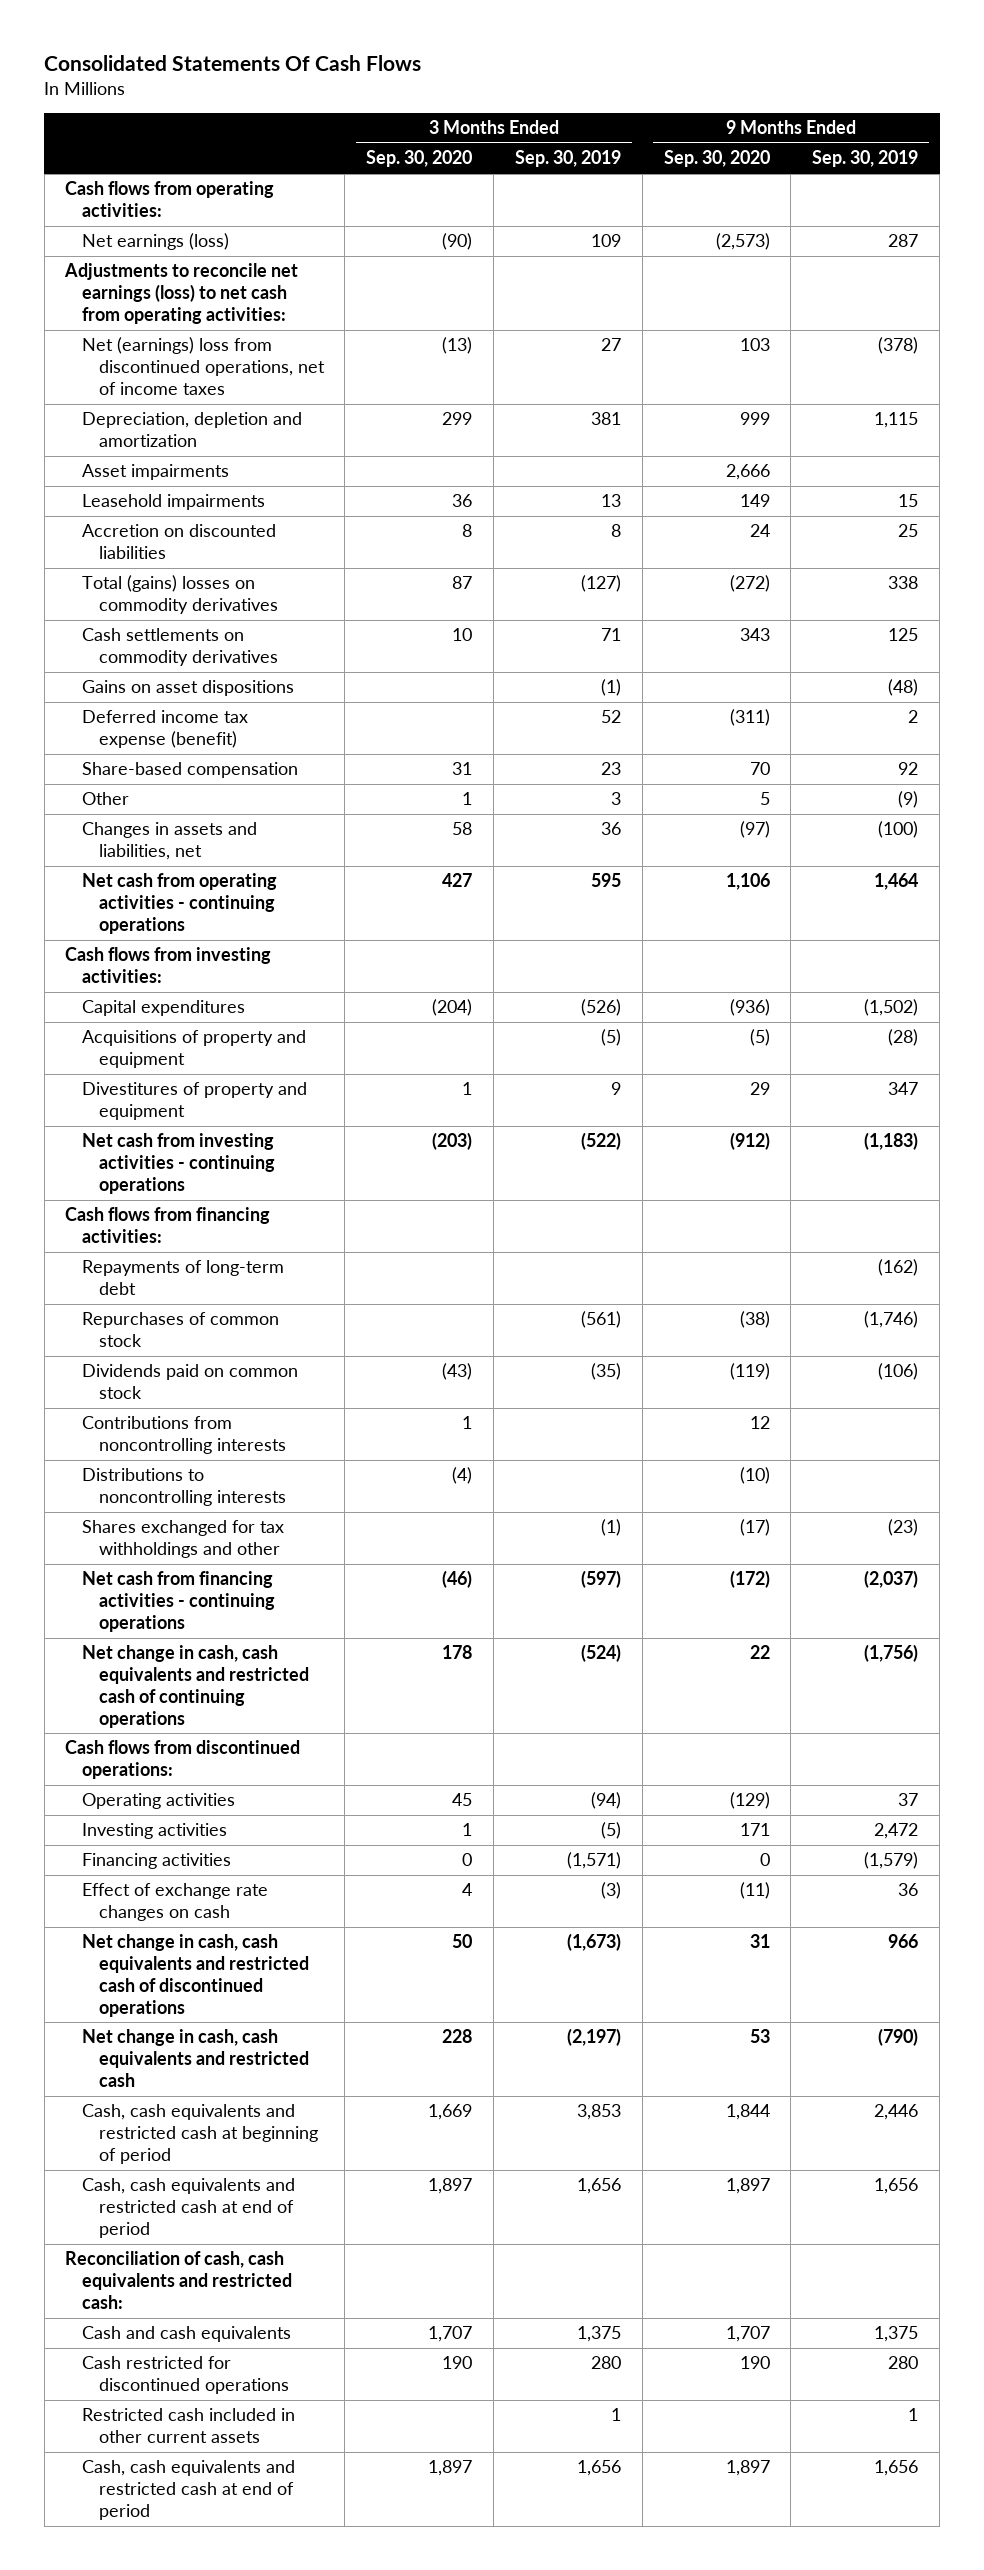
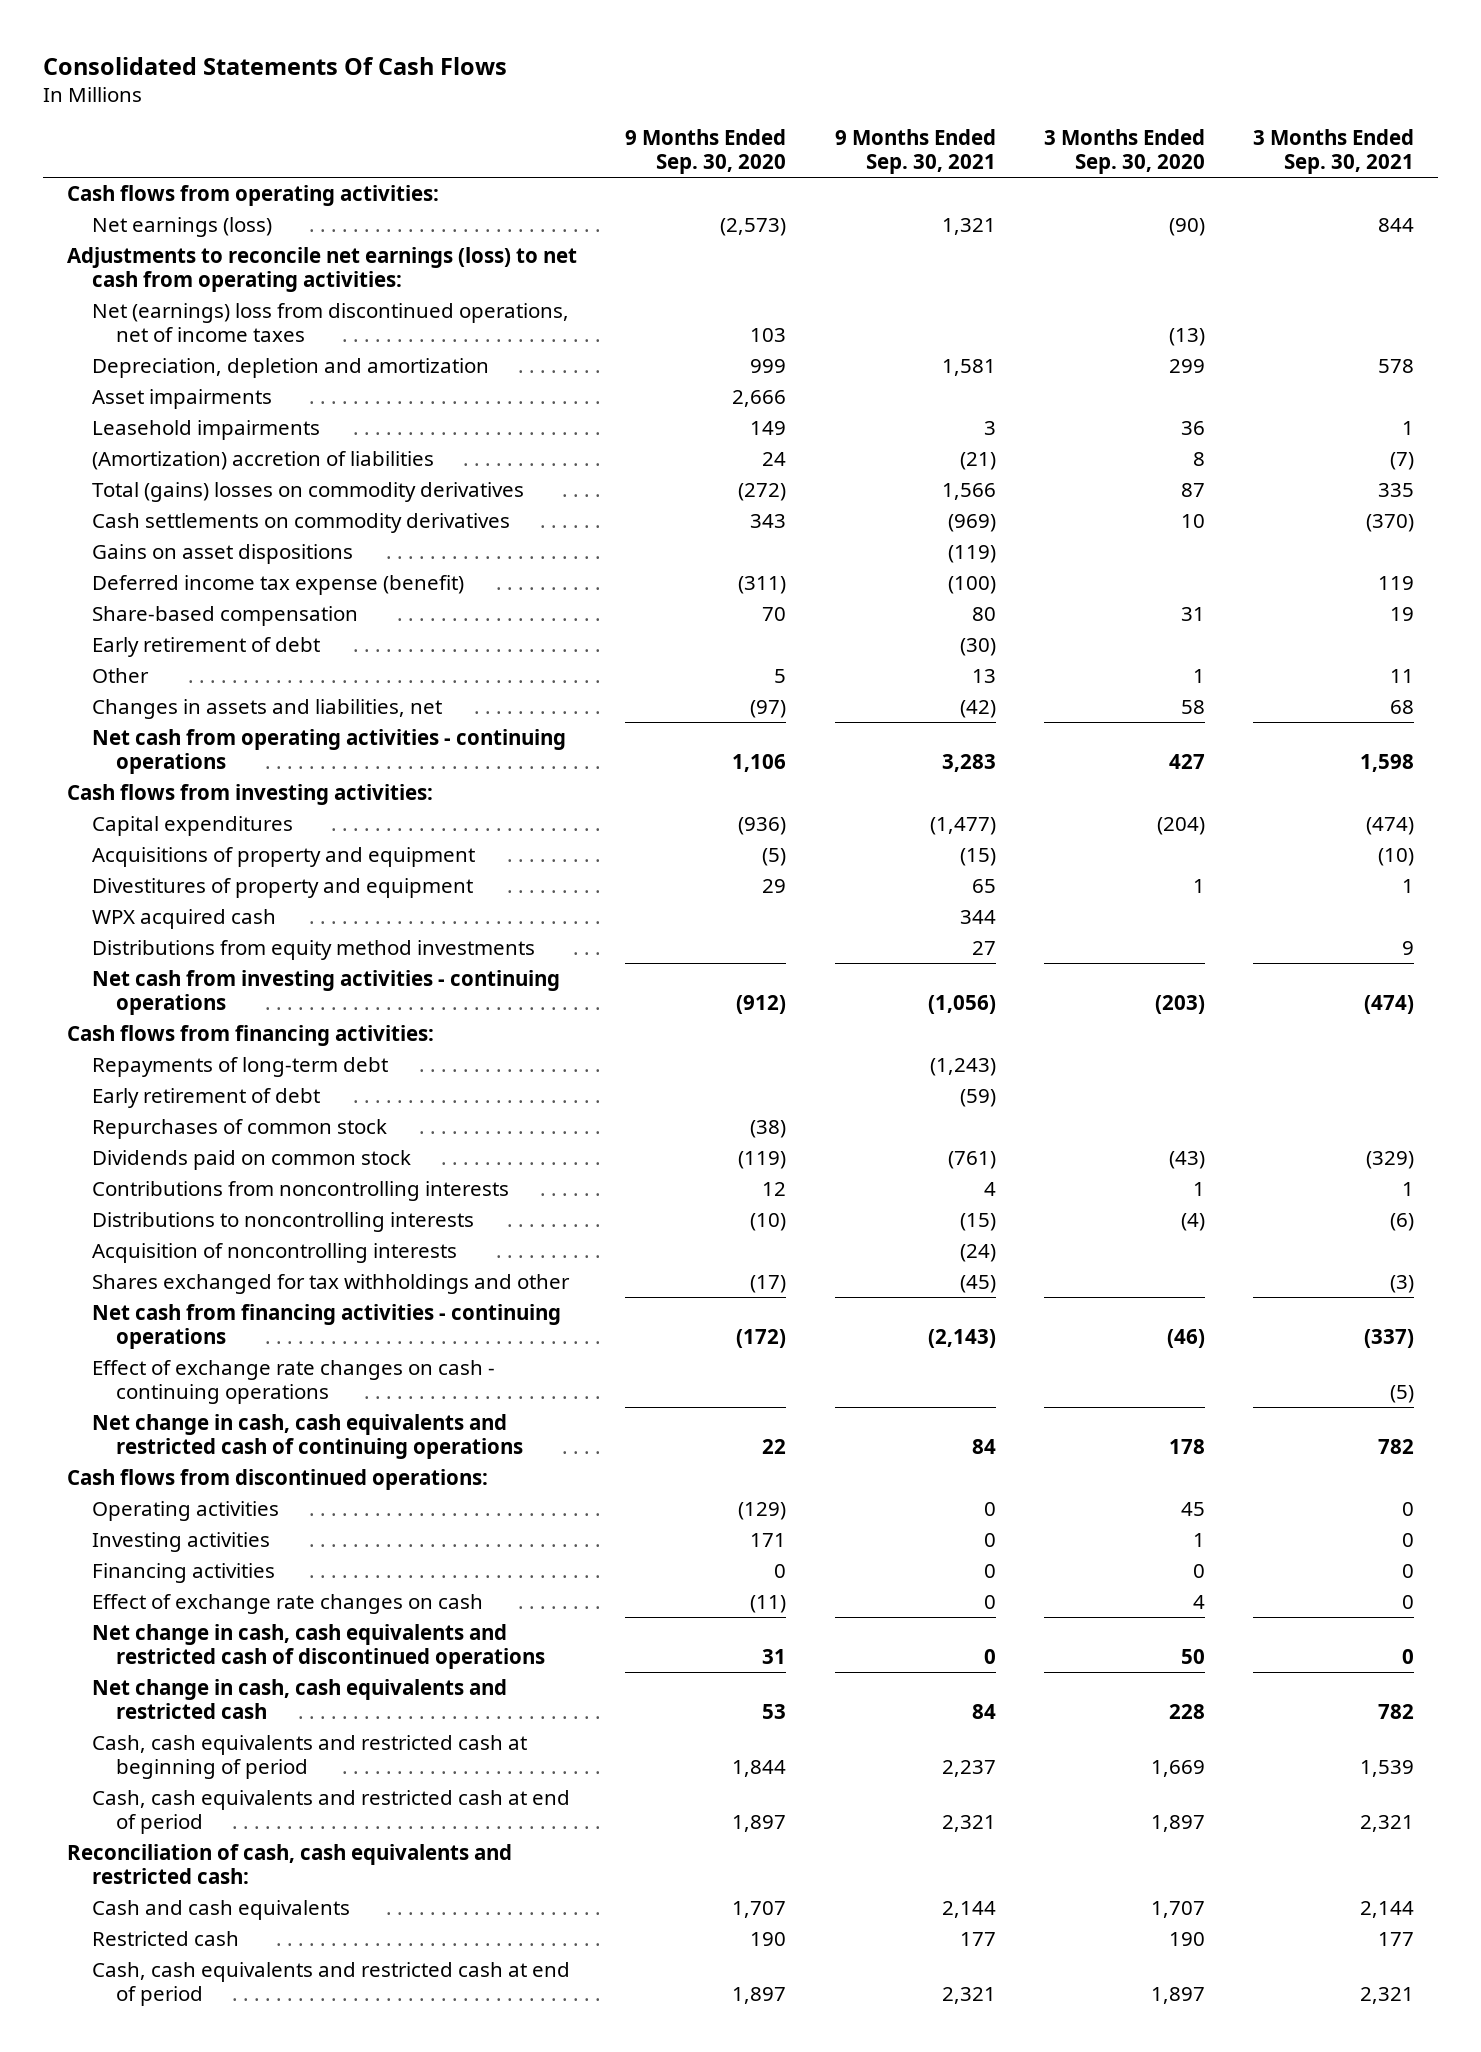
[514,150,621,168] Sep. 30, 2019 -> none
[812,150,919,168] Sep. 30, 2019 -> none
none -> [834,129,996,175] 9 Months Ended Sep. 30, 2021
none -> [1252,129,1414,175] 3 Months Ended Sep. 30, 2021
[81,524,276,560] Accretion on discounted liabilities -> [91,450,434,470] (Amortization) accretion of liabilities
none -> [91,636,320,657] Early retirement of debt
none -> [91,908,276,929] WPX acquired cash
none -> [91,939,535,960] Distributions from equity method investments
none -> [91,1087,320,1108] Early retirement of debt
none -> [91,1242,457,1263] Acquisition of noncontrolling interests
none -> [91,1359,495,1404] Effect of exchange rate changes on cash - continuing operations
[81,2408,295,2444] Restricted cash included in other current assets -> none
[81,2356,289,2395] Cash restricted for discontinued operations -> [91,1930,239,1946] Restricted cash

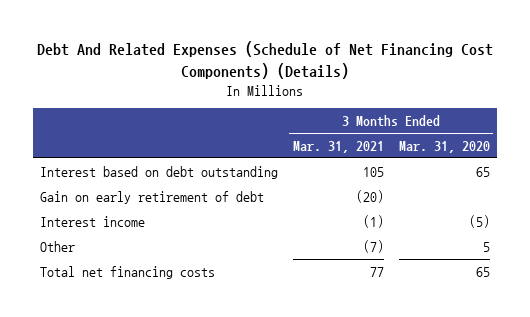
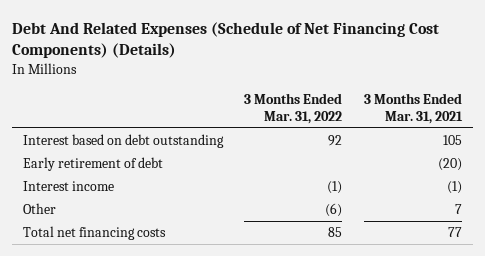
[398,141,490,154] Mar. 31, 2020 -> none
none -> [244,92,343,125] 3 Months Ended Mar. 31, 2022
[40,190,265,204] Gain on early retirement of debt -> [22,157,163,172] Early retirement of debt
[363,239,385,253] (7) -> [454,204,462,215] 7

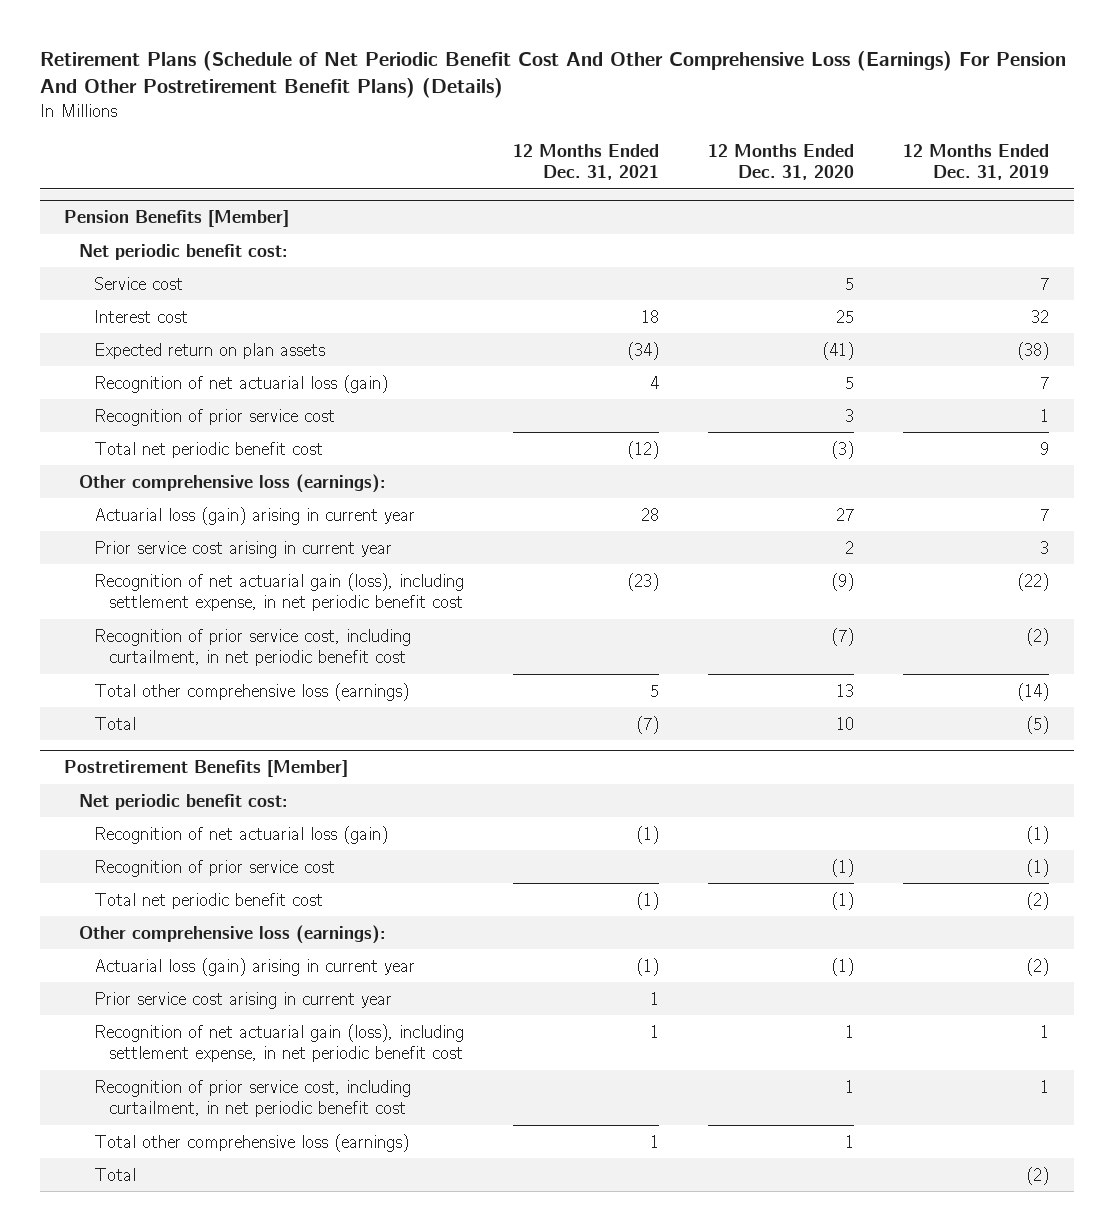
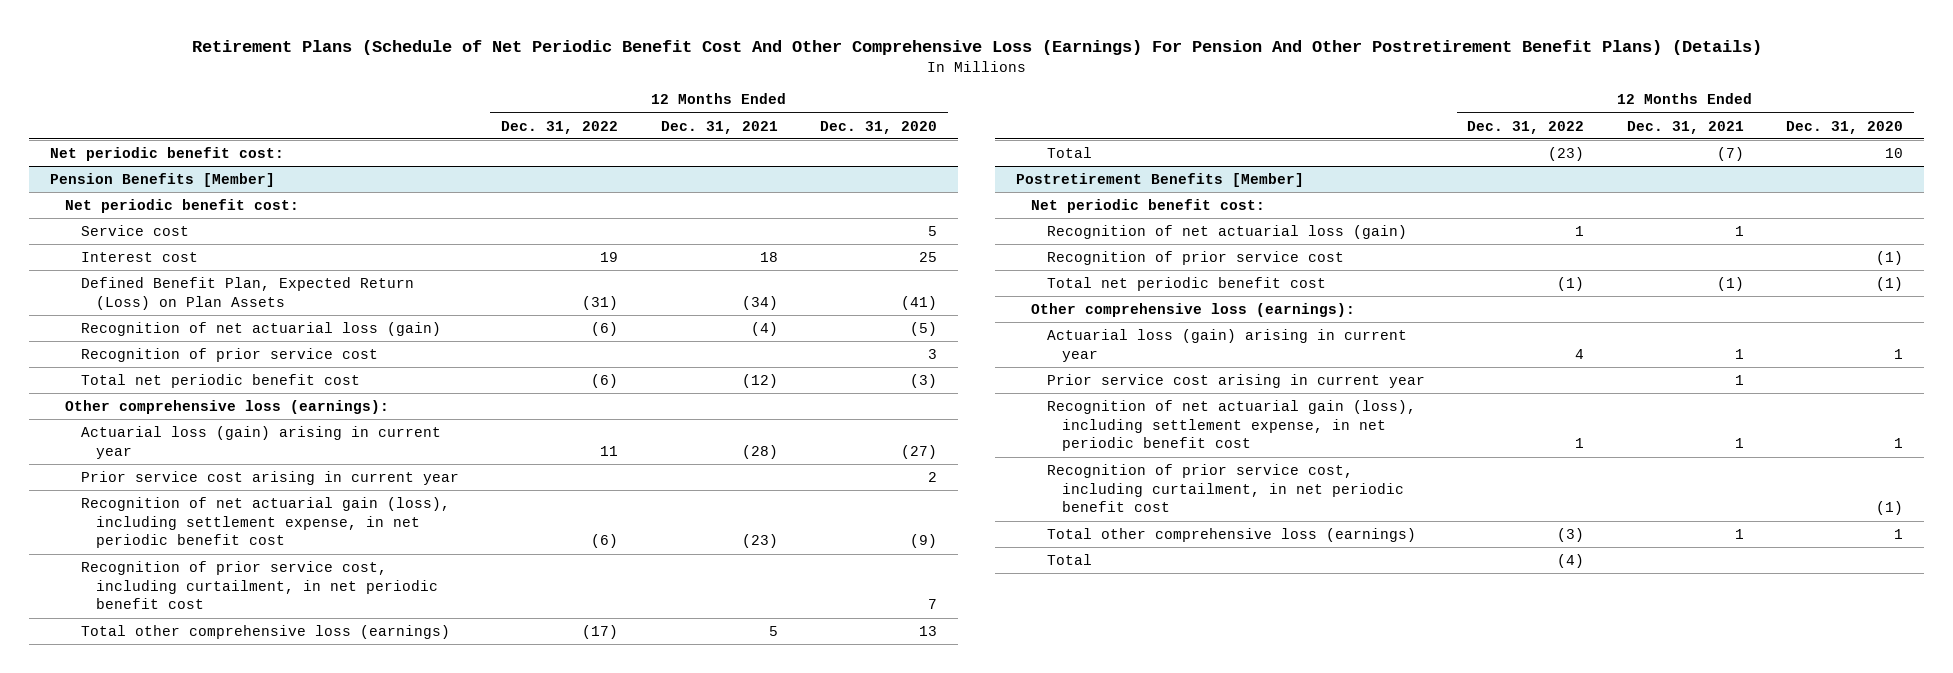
[903,143,1050,181] 12 Months Ended Dec. 31, 2019 -> none
none -> [501,120,619,134] Dec. 31, 2022
none -> [50,147,285,162] Net periodic benefit cost:
[93,342,325,359] Expected return on plan assets -> [80,277,414,310] Defined Benefit Plan, Expected Return (Loss) on Plan Assets
[650,375,660,389] 4 -> [750,322,778,337] (4)
[845,376,855,389] 5 -> [909,322,937,337] (5)
[641,507,660,521] 28 -> [741,444,778,459] (28)
[836,507,855,521] 27 -> [900,444,937,459] (27)
[831,627,855,646] (7) -> [927,599,937,610] 7
[636,825,660,844] (1) -> [1734,226,1744,237] 1
[636,957,660,976] (1) -> [1734,348,1744,359] 1
[831,957,855,976] (1) -> [1894,348,1904,359] 1
[845,1079,855,1093] 1 -> [1876,501,1904,516] (1)

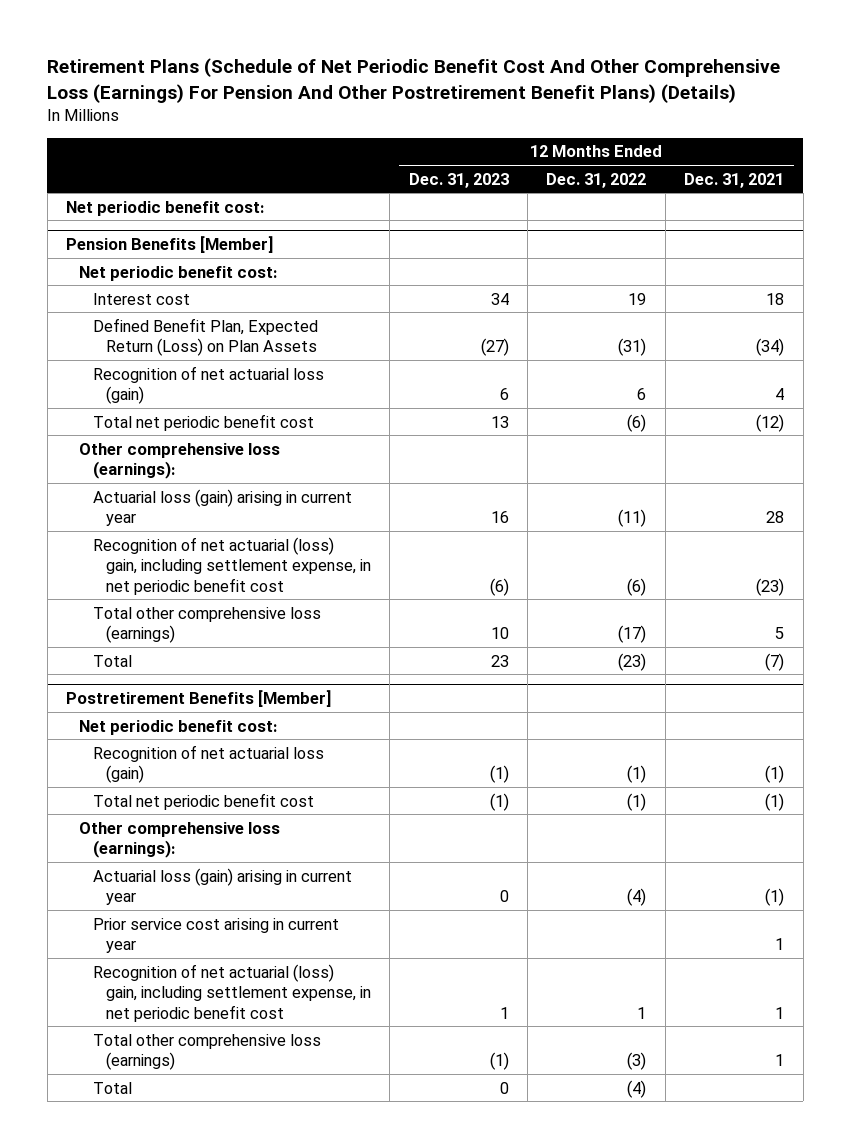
[819,120,937,134] Dec. 31, 2020 -> none
none -> [408,172,509,188] Dec. 31, 2023
[80,225,189,237] Service cost -> none
[80,348,378,363] Recognition of prior service cost -> none
[591,322,619,337] (6) -> [637,388,647,401] 6
[750,322,778,337] (4) -> [775,388,785,401] 4
[80,471,459,486] Prior service cost arising in current year -> none
[80,561,438,610] Recognition of prior service cost, including curtailment, in net periodic benefit cost -> none
[600,445,619,456] 11 -> [618,509,647,528] (11)
[741,444,778,459] (28) -> [766,511,785,524] 28
[80,497,450,549] Recognition of net actuarial gain (loss), including settlement expense, in net periodic benefit cost -> [92,536,371,595] Recognition of net actuarial (loss) gain, including settlement expense, in net periodic benefit cost
[1046,251,1344,266] Recognition of prior service cost -> none
[1575,226,1585,237] 1 -> [627,765,647,784] (1)
[1734,226,1744,237] 1 -> [765,765,785,784] (1)
[1575,348,1585,359] 4 -> [627,888,647,907] (4)
[1734,348,1744,359] 1 -> [765,888,785,907] (1)
[1046,464,1404,513] Recognition of prior service cost, including curtailment, in net periodic benefit cost -> none
[1046,400,1416,452] Recognition of net actuarial gain (loss), including settlement expense, in net periodic benefit cost -> [92,963,371,1022] Recognition of net actuarial (loss) gain, including settlement expense, in net periodic benefit cost

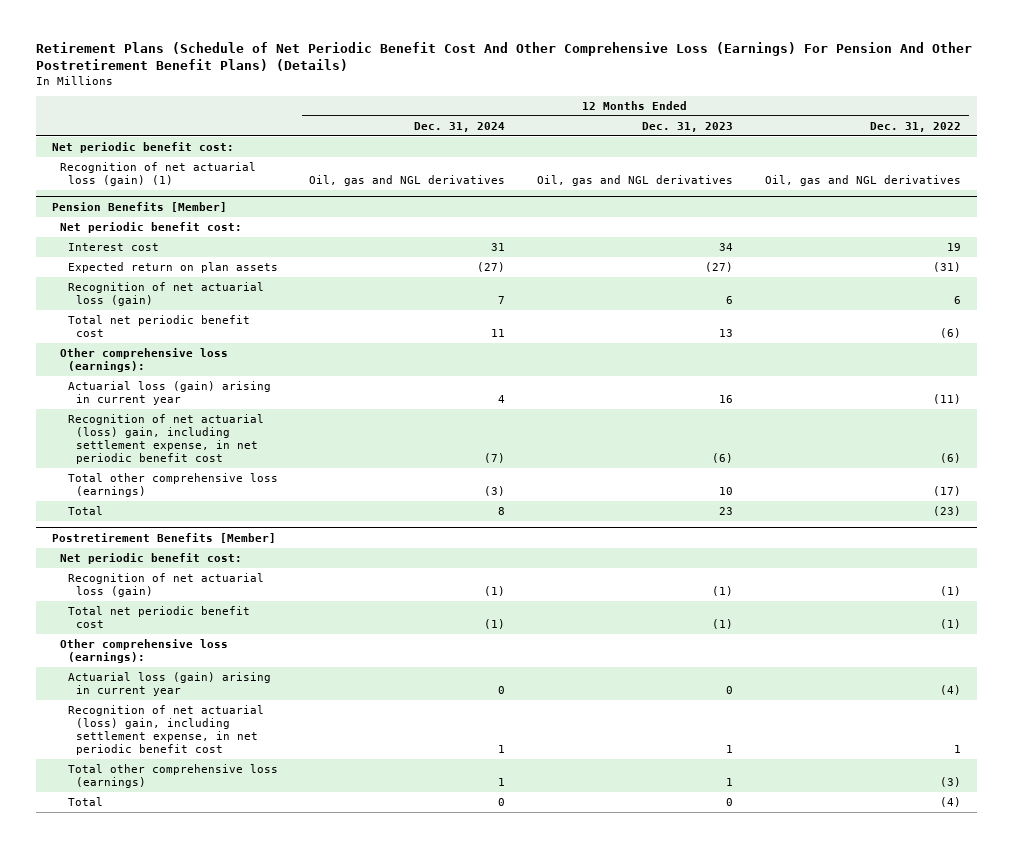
[684,172,785,188] Dec. 31, 2021 -> none
none -> [414,121,506,132] Dec. 31, 2024
none -> [59,162,256,187] Recognition of net actuarial loss (gain) (1)
[92,317,318,357] Defined Benefit Plan, Expected Return (Loss) on Plan Assets -> [67,262,278,274] Expected return on plan assets
[92,917,339,954] Prior service cost arising in current year -> none
[489,1052,509,1071] (1) -> [726,778,734,787] 1

